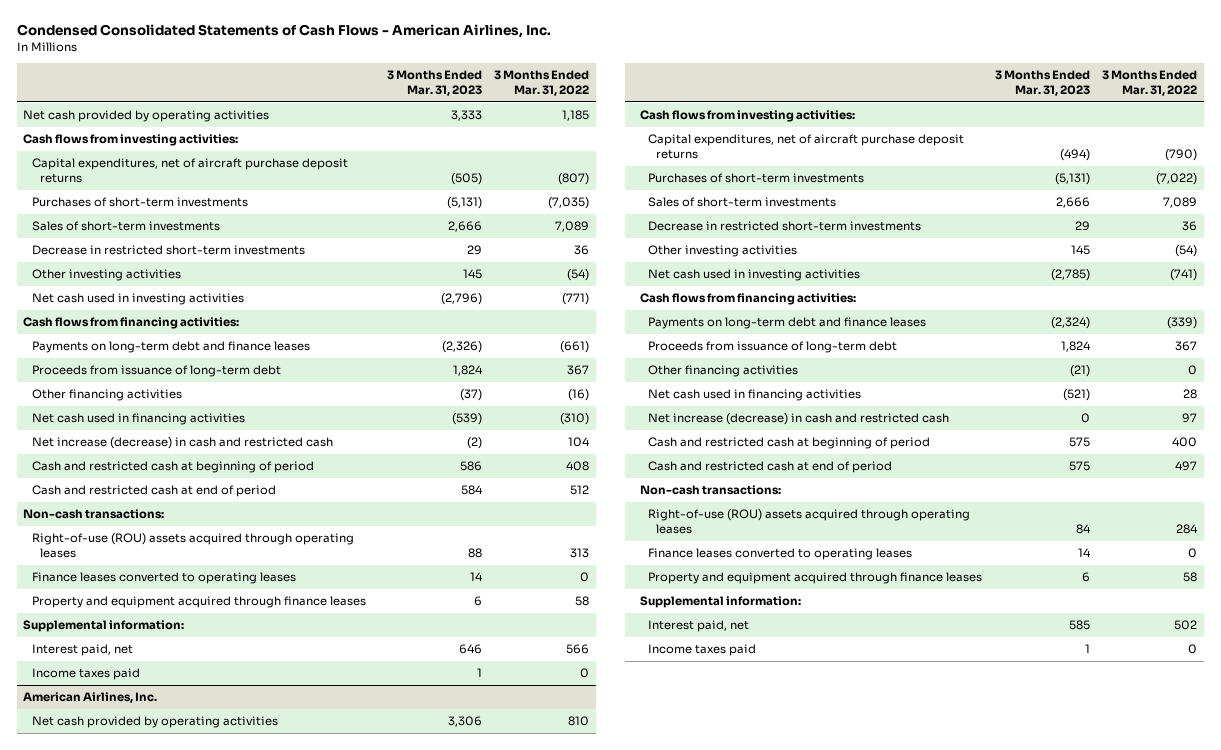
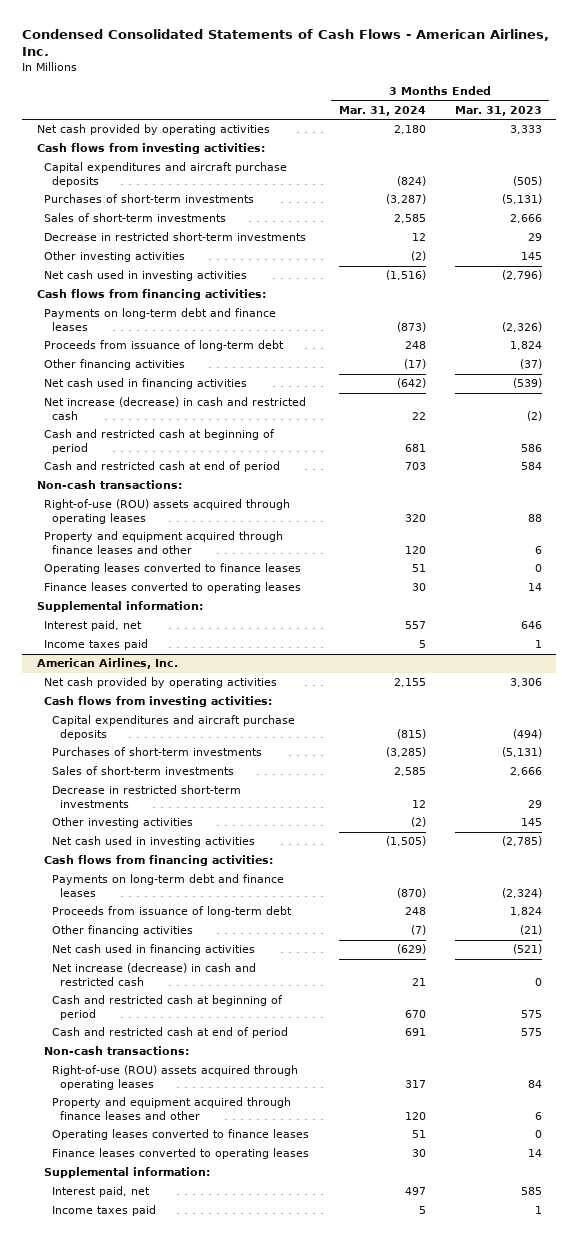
[494,70,590,97] 3 Months Ended Mar. 31, 2022 -> none
none -> [338,106,426,117] Mar. 31, 2024
[31,158,348,184] Capital expenditures, net of aircraft purchase deposit returns -> [44,162,288,187] Capital expenditures and aircraft purchase deposits
none -> [44,531,284,554] Property and equipment acquired through finance leases and other
none -> [44,563,302,575] Operating leases converted to finance leases
[31,596,366,609] Property and equipment acquired through finance leases -> none
[648,134,965,160] Capital expenditures, net of aircraft purchase deposit returns -> [52,715,296,740] Capital expenditures and aircraft purchase deposits
none -> [52,1097,292,1120] Property and equipment acquired through finance leases and other
none -> [52,1129,310,1141] Operating leases converted to finance leases
[648,572,983,585] Property and equipment acquired through finance leases -> none

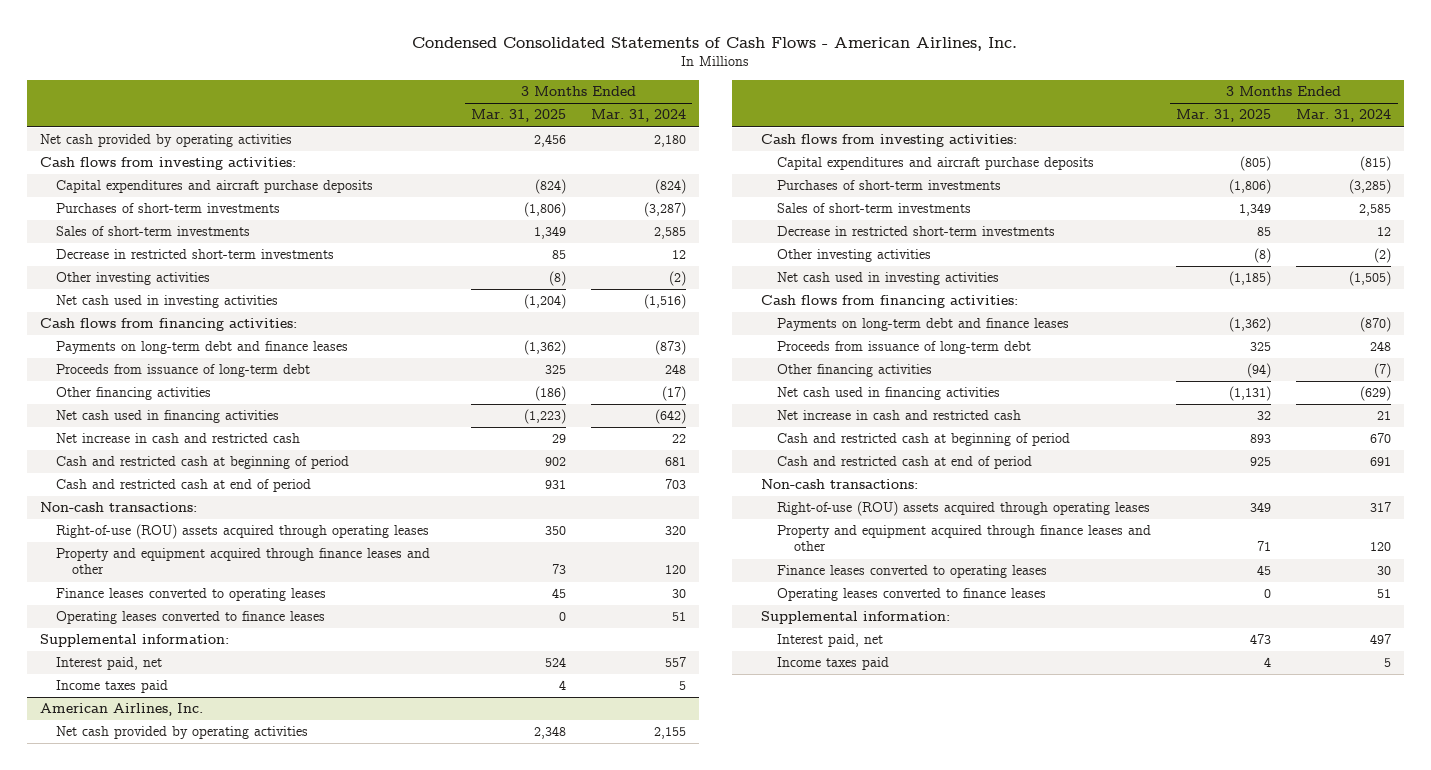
[454,106,542,117] Mar. 31, 2023 -> none
none -> [471,109,567,123] Mar. 31, 2025
[44,397,307,420] Net increase (decrease) in cash and restricted cash -> [56,433,301,444] Net increase in cash and restricted cash
[44,563,302,575] Operating leases converted to finance leases -> [56,611,326,625] Operating leases converted to finance leases
[52,963,257,986] Net increase (decrease) in cash and restricted cash -> [777,410,1022,421] Net increase in cash and restricted cash
[52,1129,310,1141] Operating leases converted to finance leases -> [777,588,1047,602] Operating leases converted to finance leases

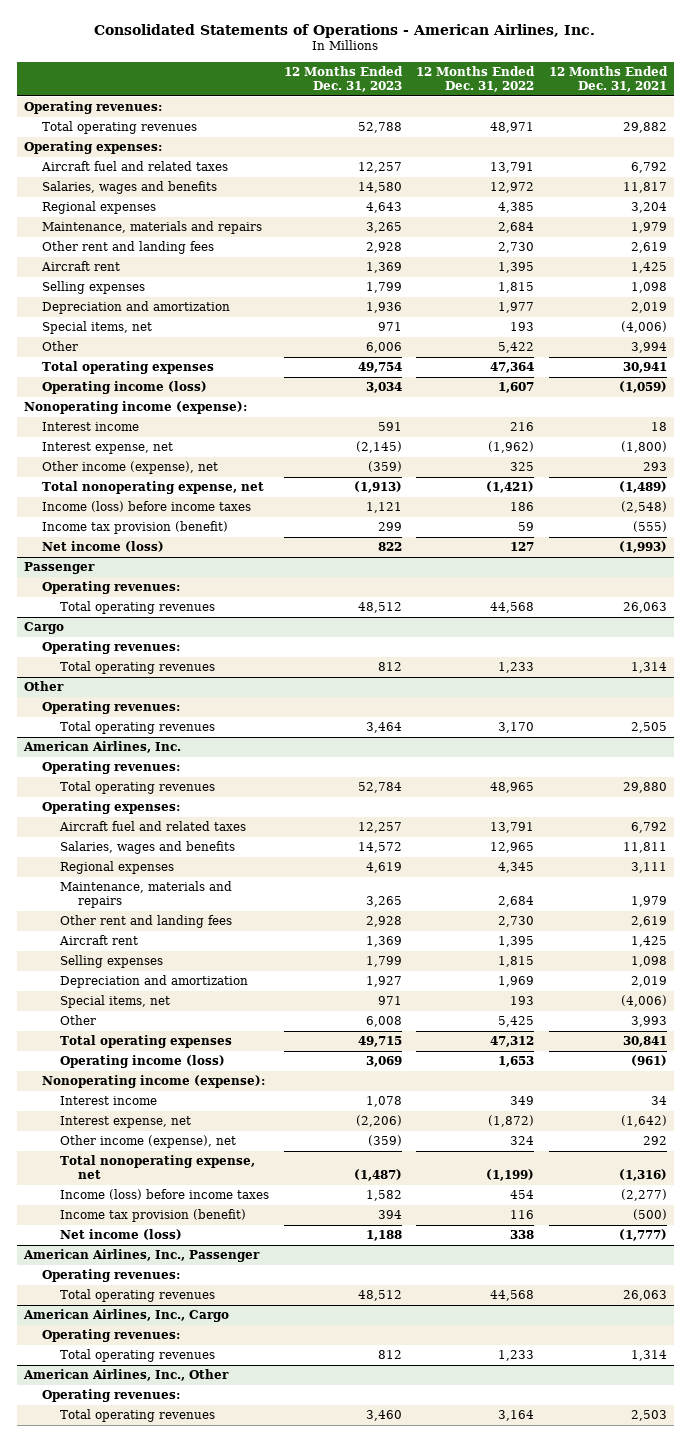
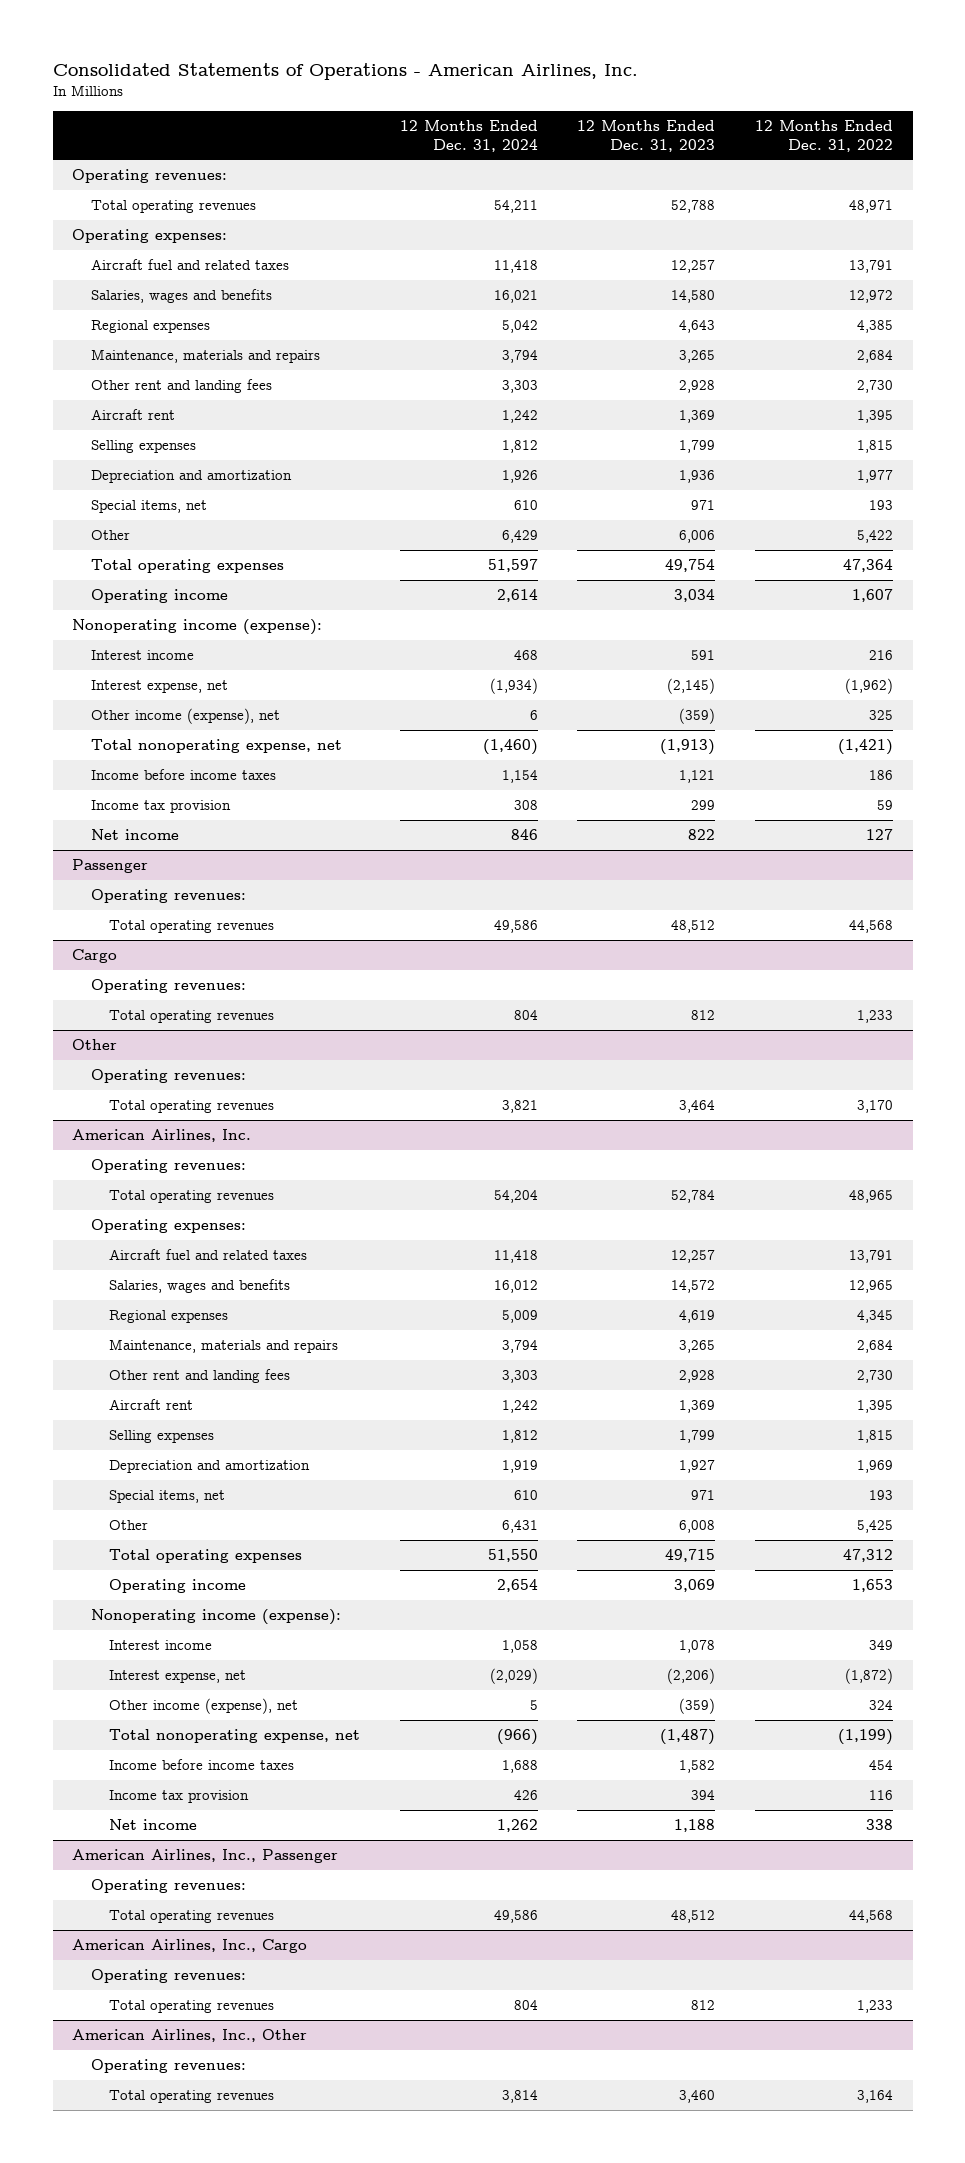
[548,65,668,93] 12 Months Ended Dec. 31, 2021 -> none
none -> [399,120,538,152] 12 Months Ended Dec. 31, 2024
[42,381,208,395] Operating income (loss) -> [90,588,228,603] Operating income
[42,501,252,513] Income (loss) before income taxes -> [90,768,276,780] Income before income taxes
[42,521,229,535] Income tax provision (benefit) -> [90,799,231,813] Income tax provision
[42,541,165,553] Net income (loss) -> [90,828,179,840] Net income
[60,1055,226,1069] Operating income (loss) -> [109,1578,247,1593] Operating income
[60,1189,270,1201] Income (loss) before income taxes -> [109,1758,295,1770] Income before income taxes
[60,1209,247,1223] Income tax provision (benefit) -> [109,1789,250,1803] Income tax provision
[60,1229,183,1241] Net income (loss) -> [109,1818,198,1830] Net income

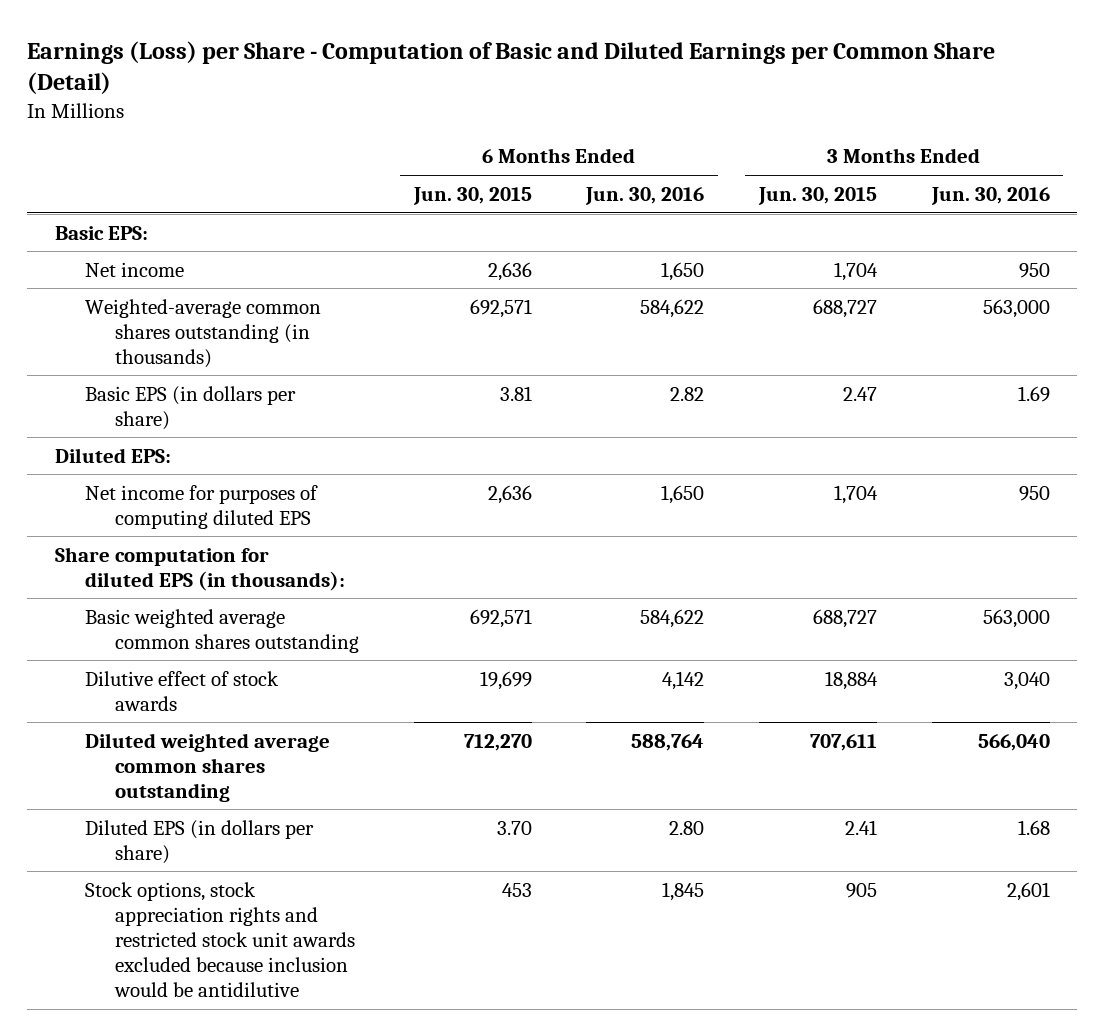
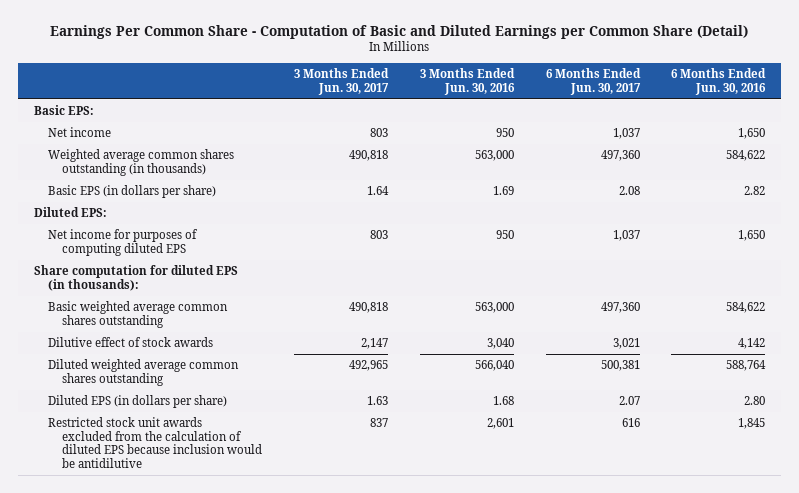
[27,40,996,95] Earnings (Loss) per Share - Computation of Basic and Diluted Earnings per Common Share (Detail) -> [50,24,749,39] Earnings Per Common Share - Computation of Basic and Diluted Earnings per Common Share (Detail)
[412,186,532,205] Jun. 30, 2015 -> none
[757,186,877,205] Jun. 30, 2015 -> none
none -> [294,68,390,95] 3 Months Ended Jun. 30, 2017
none -> [545,68,641,95] 6 Months Ended Jun. 30, 2017
[84,298,321,368] Weighted-average common shares outstanding (in thousands) -> [47,149,234,176] Weighted average common shares outstanding (in thousands)
[84,881,355,997] Stock options, stock appreciation rights and restricted stock unit awards excluded because inclusion would be antidilutive -> [47,417,263,468] Restricted stock unit awards excluded from the calculation of diluted EPS because inclusion would be antidilutive

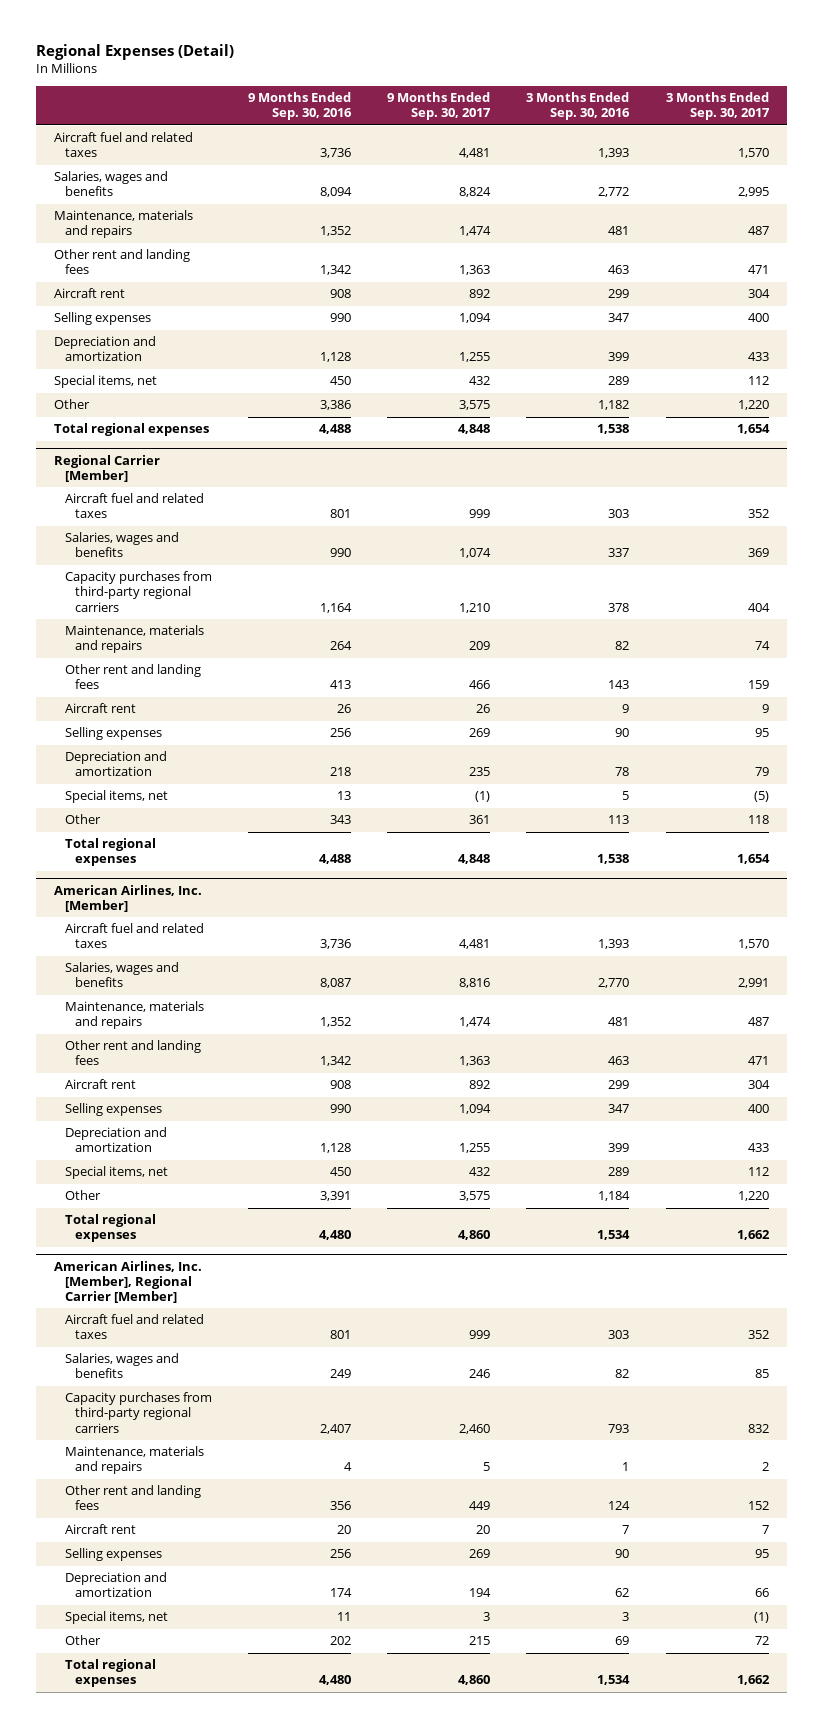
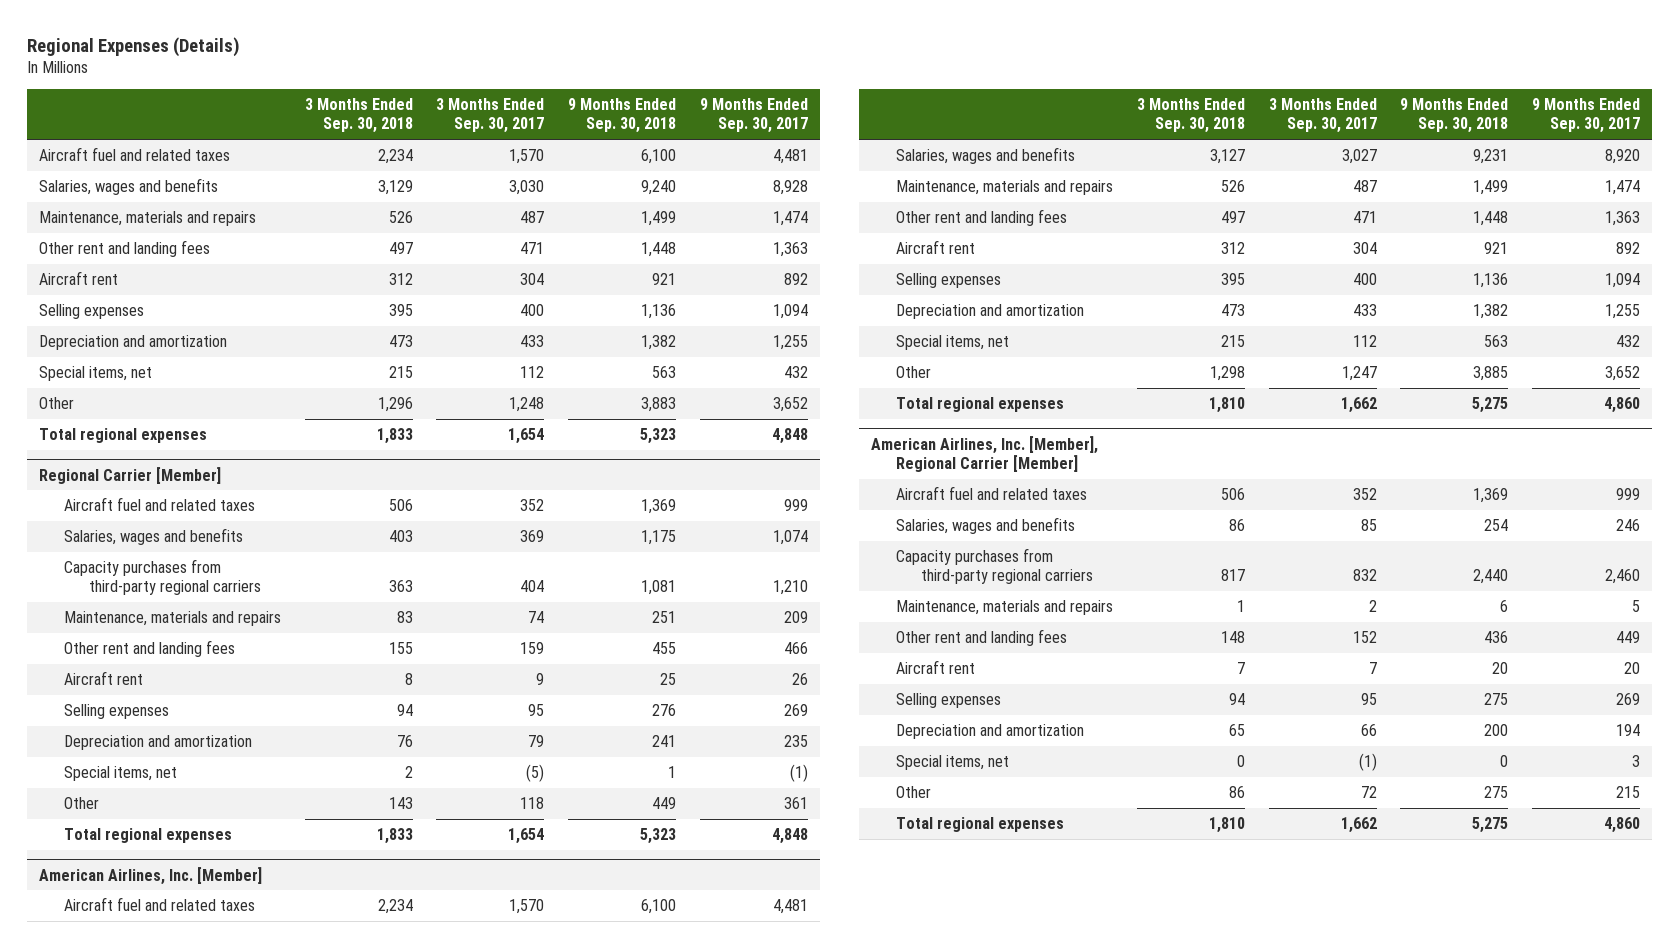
[36,43,235,60] Regional Expenses (Detail) -> [27,36,241,57] Regional Expenses (Details)
[247,92,352,121] 9 Months Ended Sep. 30, 2016 -> none
[526,92,631,121] 3 Months Ended Sep. 30, 2016 -> none
none -> [304,97,413,134] 3 Months Ended Sep. 30, 2018
none -> [568,97,677,134] 9 Months Ended Sep. 30, 2018
[459,187,492,198] 8,824 -> [772,179,808,195] 8,928
[737,187,769,198] 2,995 -> [509,179,545,195] 3,030
[459,400,491,411] 3,575 -> [772,396,808,412] 3,652
[737,400,769,411] 1,220 -> [509,396,545,412] 1,248
[459,978,491,989] 8,816 -> [1605,148,1641,164] 8,920
[737,978,769,989] 2,991 -> [1341,148,1377,164] 3,027
[459,1191,491,1202] 3,575 -> [1605,365,1641,381] 3,652
[737,1191,769,1202] 1,220 -> [1341,365,1377,381] 1,247

